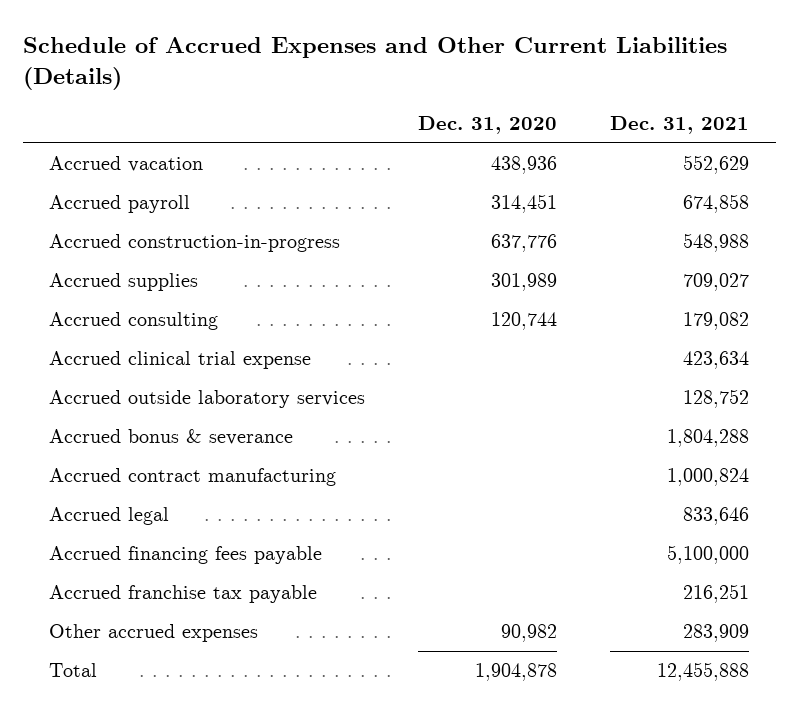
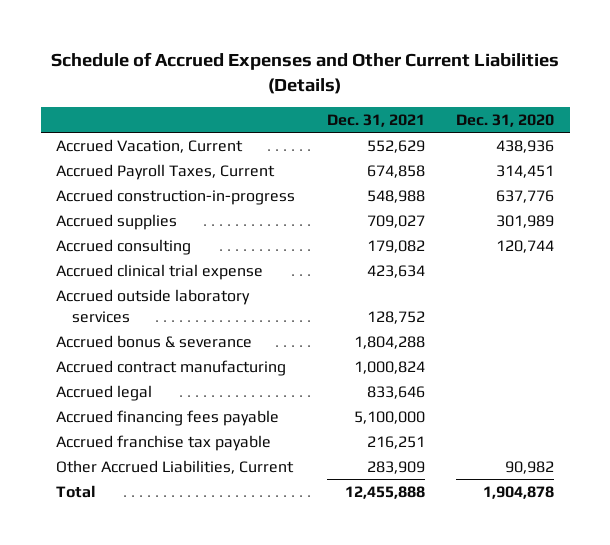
[49,156,204,173] Accrued vacation -> [56,138,244,153] Accrued Vacation, Current
[49,195,191,214] Accrued payroll -> [56,163,276,180] Accrued Payroll Taxes, Current
[49,624,259,643] Other accrued expenses -> [56,459,295,474] Other Accrued Liabilities, Current

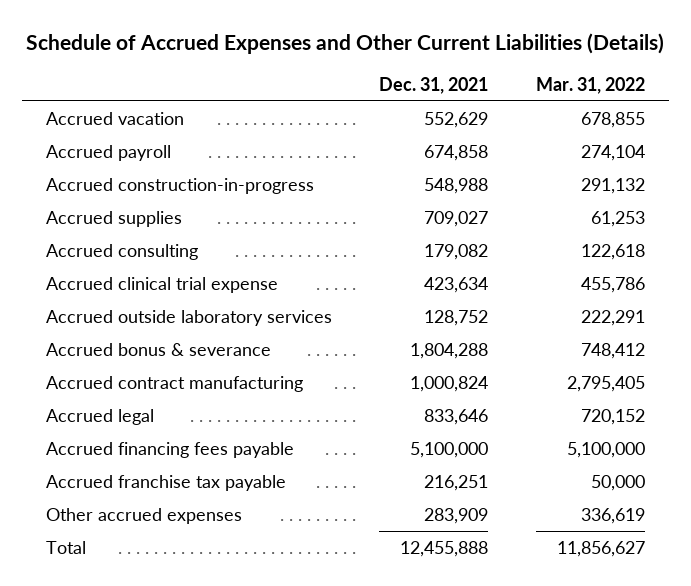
[455,113,554,127] Dec. 31, 2020 -> none
none -> [535,76,645,94] Mar. 31, 2022
[56,138,244,153] Accrued Vacation, Current -> [45,111,184,125] Accrued vacation
[56,163,276,180] Accrued Payroll Taxes, Current -> [45,144,171,161] Accrued payroll
[56,459,295,474] Other Accrued Liabilities, Current -> [45,507,242,524] Other accrued expenses

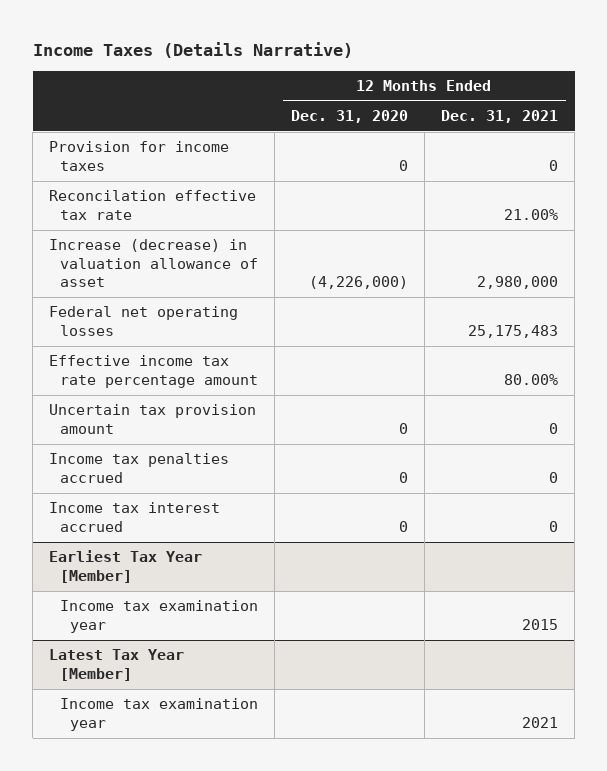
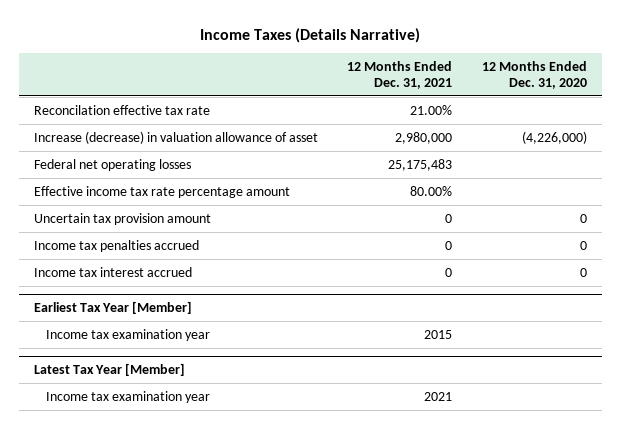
[49,141,230,171] Provision for income taxes -> none

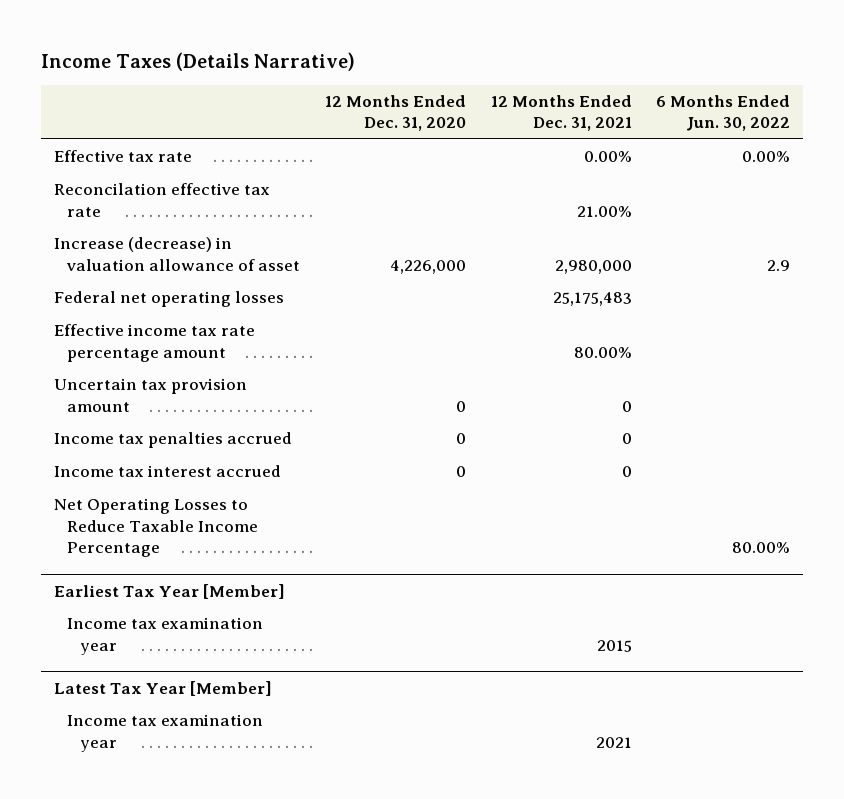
none -> [656,94,791,132] 6 Months Ended Jun. 30, 2022
none -> [53,150,192,163] Effective tax rate
[522,130,588,144] (4,226,000) -> [389,259,466,274] 4,226,000
none -> [53,498,259,558] Net Operating Losses to Reduce Taxable Income Percentage

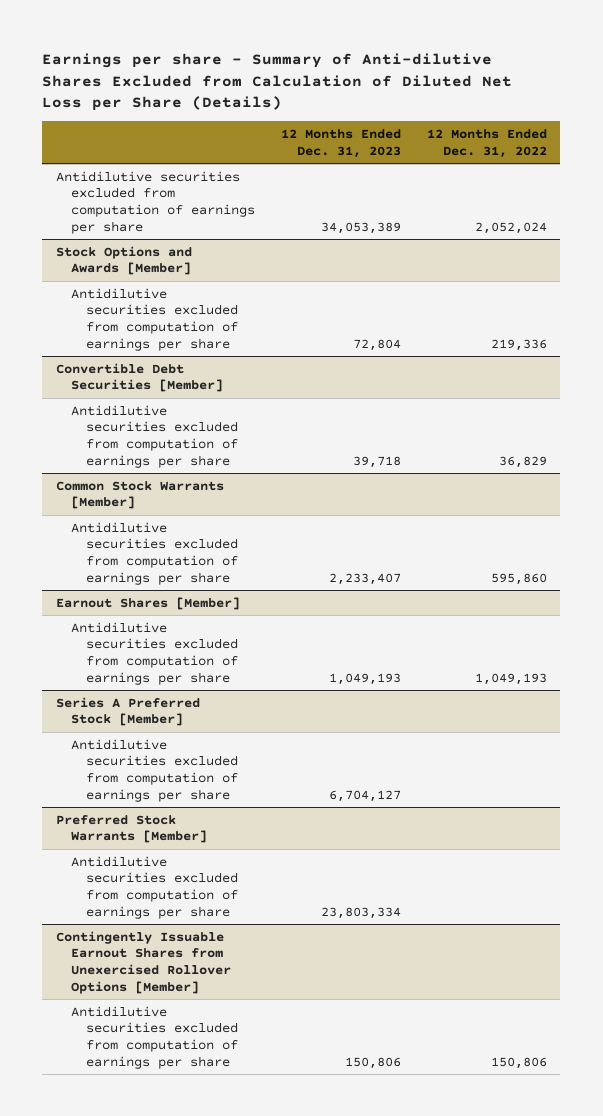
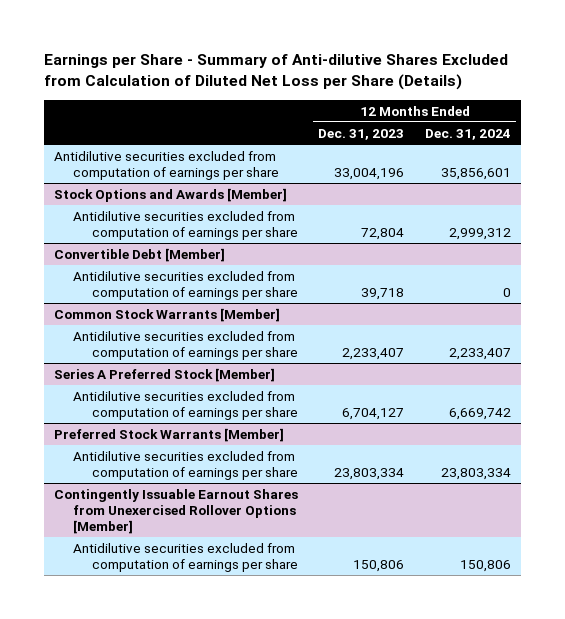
[42,53,513,112] Earnings per share - Summary of Anti-dilutive Shares Excluded from Calculation of Diluted Net Loss per Share (Details) -> [44,54,509,91] Earnings per Share - Summary of Anti-dilutive Shares Excluded from Calculation of Diluted Net Loss per Share (Details)
[427,128,548,158] 12 Months Ended Dec. 31, 2022 -> none
none -> [424,128,511,140] Dec. 31, 2024
[320,221,401,234] 34,053,389 -> [334,168,405,181] 33,004,196
[55,362,223,393] Convertible Debt Securities [Member] -> [54,247,226,262] Convertible Debt [Member]
[55,596,240,610] Earnout Shares [Member] -> none
[70,621,239,685] Antidilutive securities excluded from computation of earnings per share -> none

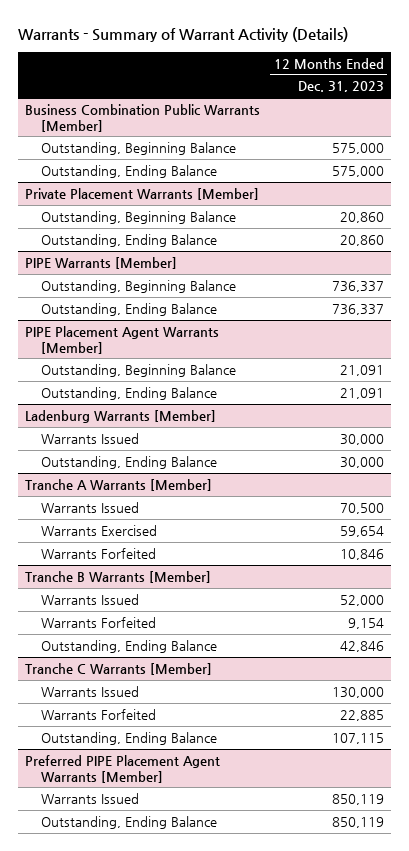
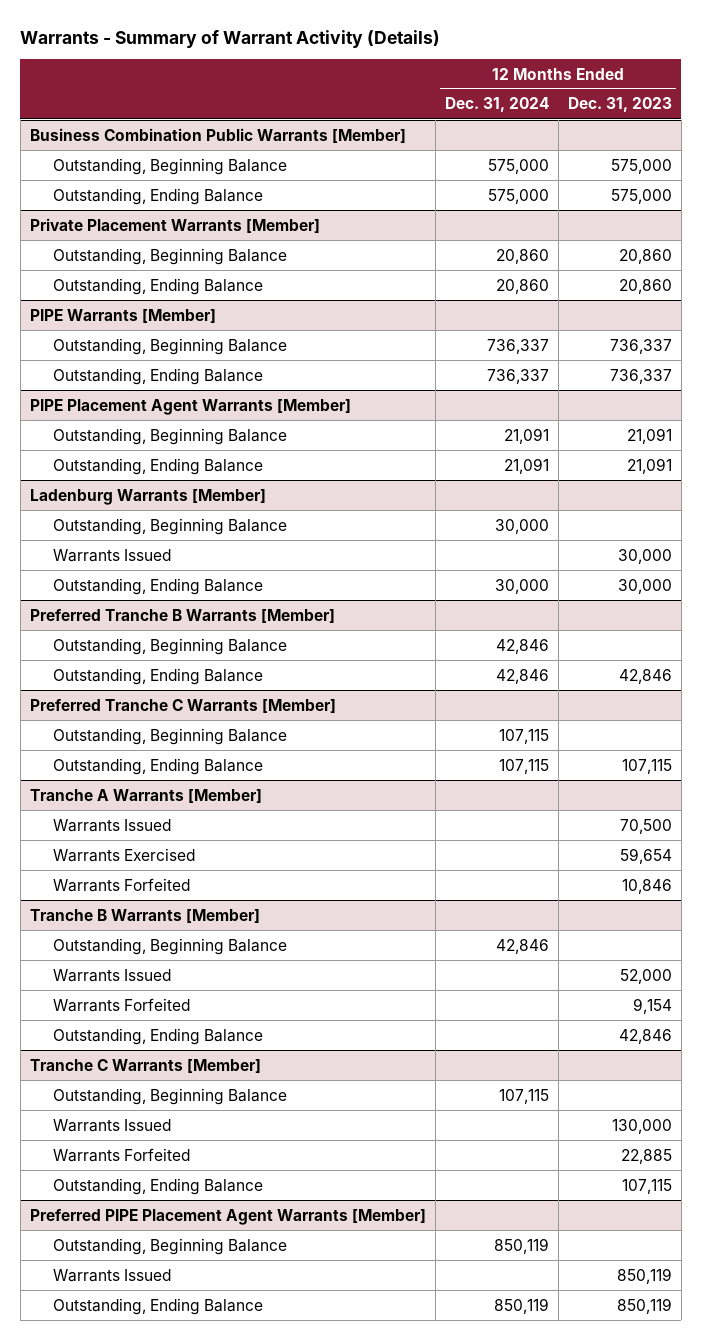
none -> [444,97,549,113] Dec. 31, 2024
none -> [53,517,288,535] Outstanding, Beginning Balance
none -> [29,608,335,623] Preferred Tranche B Warrants [Member]
none -> [53,637,288,655] Outstanding, Beginning Balance
none -> [53,667,264,685] Outstanding, Ending Balance
none -> [29,698,336,713] Preferred Tranche C Warrants [Member]
none -> [53,727,288,745] Outstanding, Beginning Balance
none -> [53,757,264,775] Outstanding, Ending Balance
none -> [53,937,288,955] Outstanding, Beginning Balance
none -> [53,1087,288,1105] Outstanding, Beginning Balance
none -> [53,1237,288,1255] Outstanding, Beginning Balance

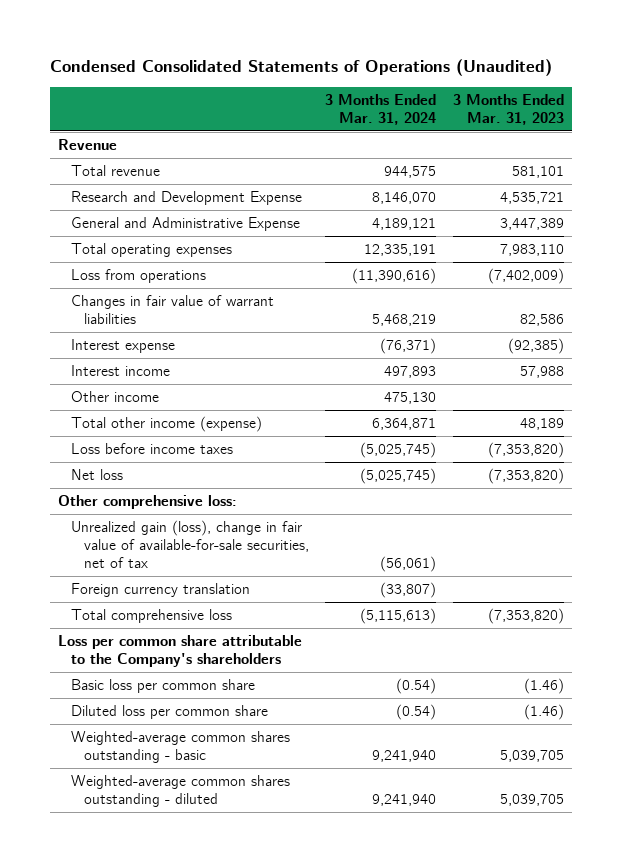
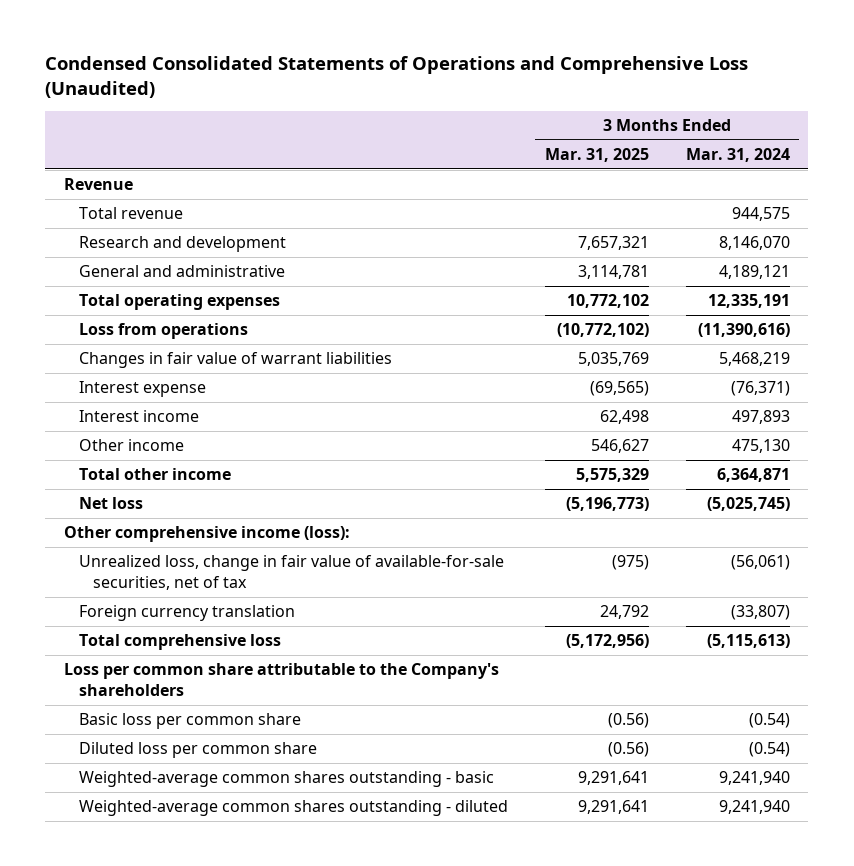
[49,59,552,77] Condensed Consolidated Statements of Operations (Unaudited) -> [45,56,749,98] Condensed Consolidated Statements of Operations and Comprehensive Loss (Unaudited)
[452,93,564,126] 3 Months Ended Mar. 31, 2023 -> none
none -> [544,148,649,163] Mar. 31, 2025
[70,190,302,205] Research and Development Expense -> [78,236,286,253] Research and development
[70,216,300,231] General and Administrative Expense -> [78,265,285,278] General and administrative
[70,442,233,454] Loss before income taxes -> none
[70,415,262,432] Total other income (expense) -> [78,468,231,481] Total other income
[57,494,237,509] Other comprehensive loss: -> [63,526,350,543] Other comprehensive income (loss):
[70,519,310,569] Unrealized gain (loss), change in fair value of available-for-sale securities, net of tax -> [78,555,504,590] Unrealized loss, change in fair value of available-for-sale securities, net of tax

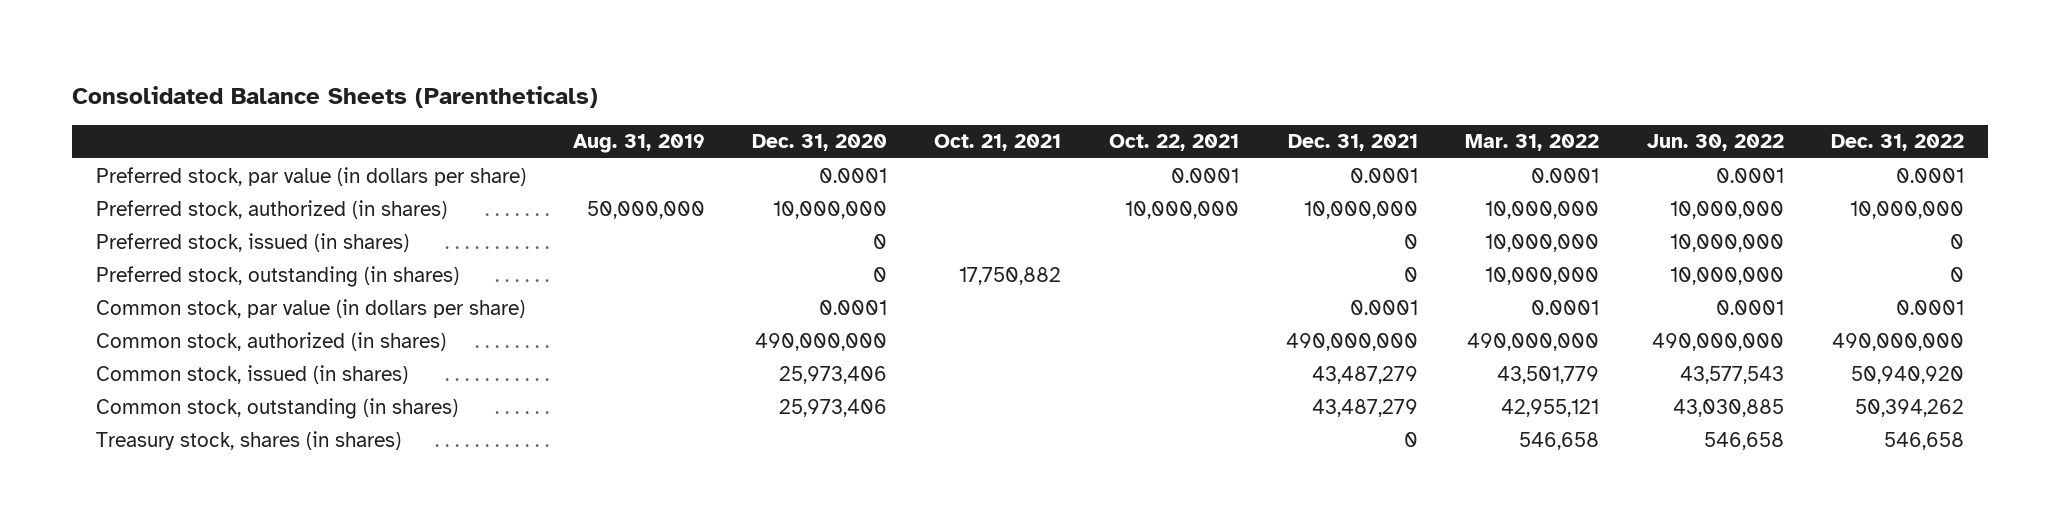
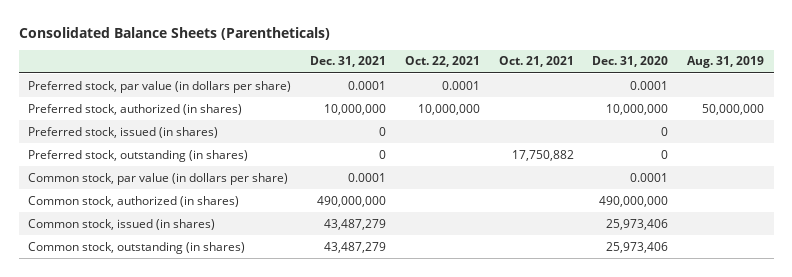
[1465,134,1600,152] Mar. 31, 2022 -> none
[1646,134,1784,152] Jun. 30, 2022 -> none
[1830,134,1964,152] Dec. 31, 2022 -> none
[95,430,401,450] Treasury stock, shares (in shares) -> none

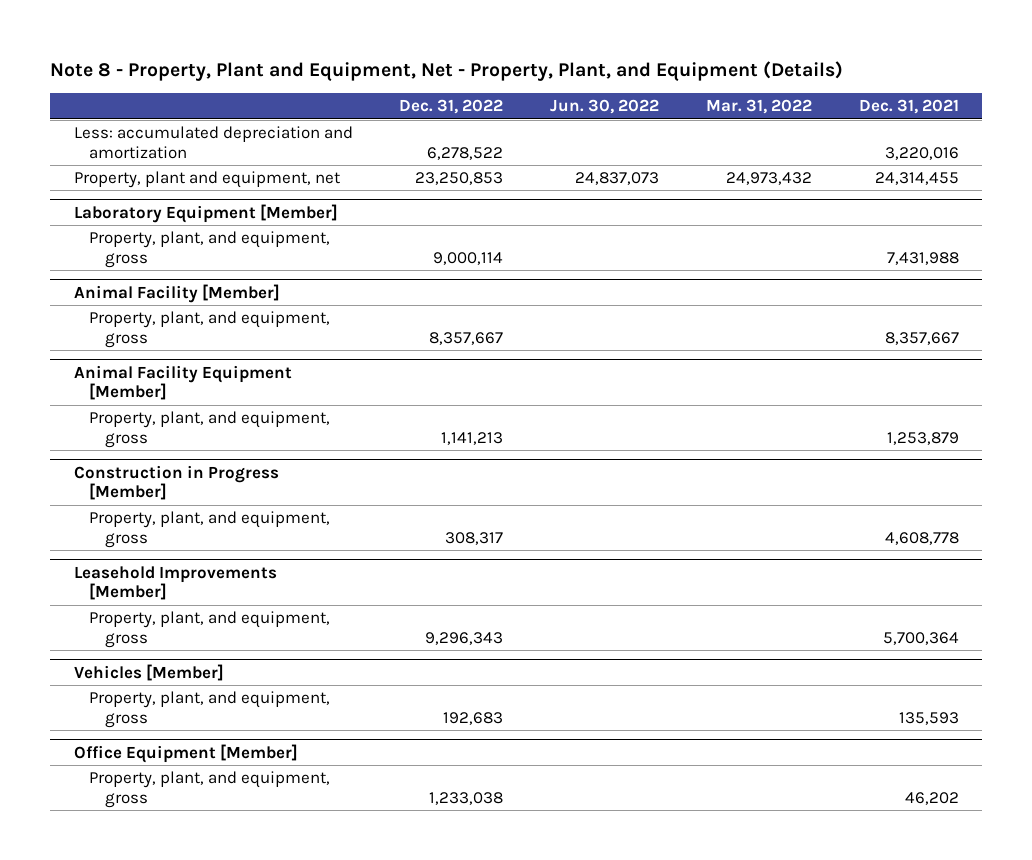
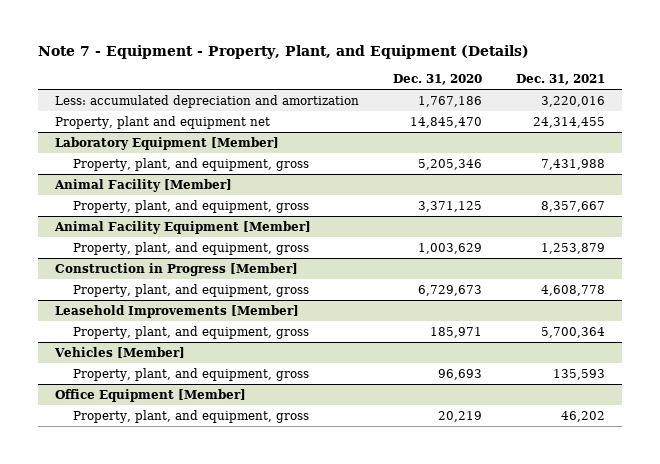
[50,61,844,82] Note 8 - Property, Plant and Equipment, Net - Property, Plant, and Equipment (Details) -> [38,45,530,60] Note 7 - Equipment - Property, Plant, and Equipment (Details)
[399,99,504,115] Dec. 31, 2022 -> none
[550,99,660,115] Jun. 30, 2022 -> none
[705,99,812,115] Mar. 31, 2022 -> none
none -> [393,73,483,85] Dec. 31, 2020
[73,170,340,188] Property, plant and equipment, net -> [55,115,271,129] Property, plant and equipment net

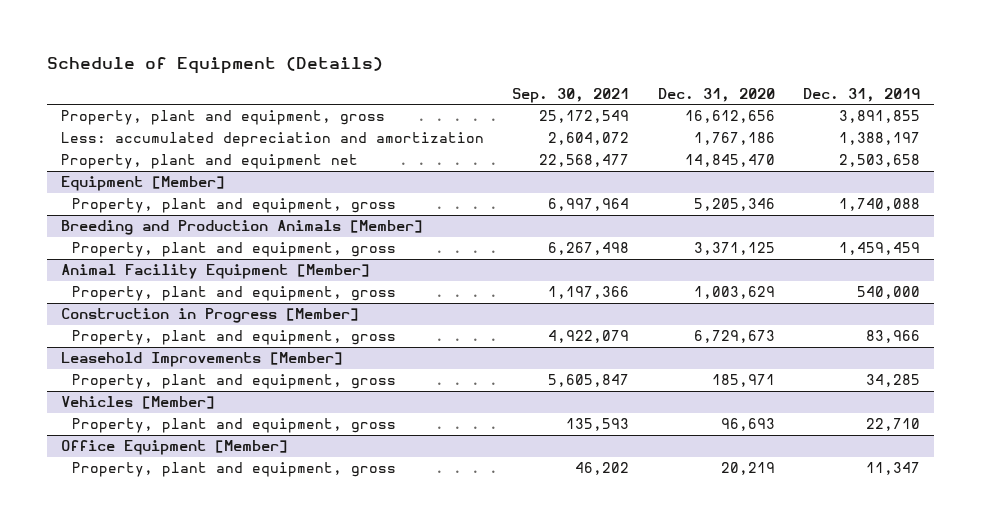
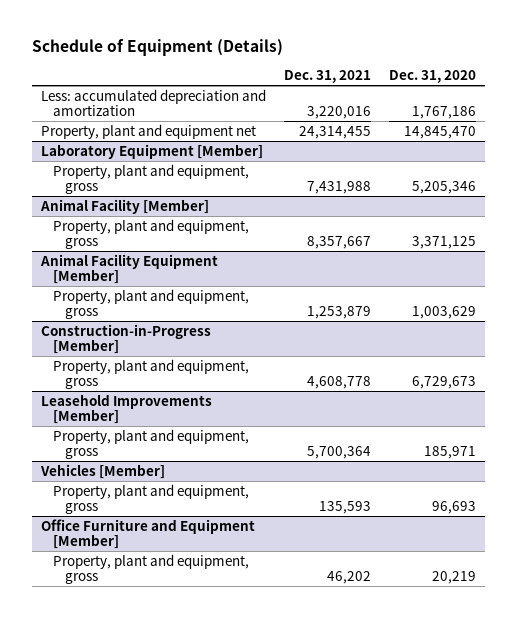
[512,87,630,103] Sep. 30, 2021 -> none
[802,87,920,102] Dec. 31, 2019 -> none
none -> [283,70,371,84] Dec. 31, 2021
[61,110,386,126] Property, plant and equipment, gross -> none
[61,176,226,192] Equipment [Member] -> [40,143,263,159] Laboratory Equipment [Member]
[61,220,424,236] Breeding and Production Animals [Member] -> none
none -> [39,198,209,214] Animal Facility [Member]
[61,308,360,324] Construction in Progress [Member] -> [40,323,211,355] Construction-in-Progress [Member]
[61,440,289,456] Office Equipment [Member] -> [40,518,255,550] Office Furniture and Equipment [Member]

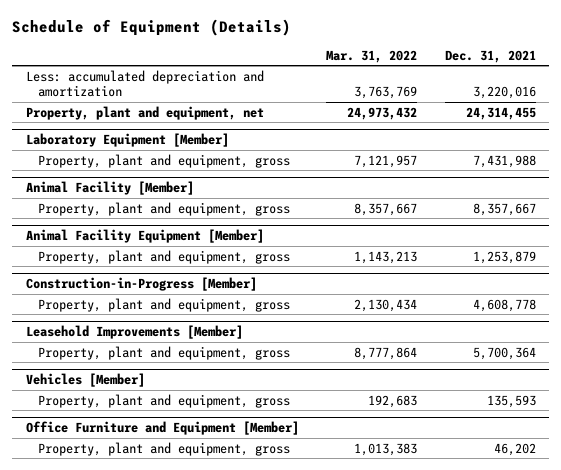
[388,70,476,84] Dec. 31, 2020 -> none
none -> [326,49,418,63] Mar. 31, 2022
[40,123,256,139] Property, plant and equipment net -> [25,105,264,120] Property, plant and equipment, net

